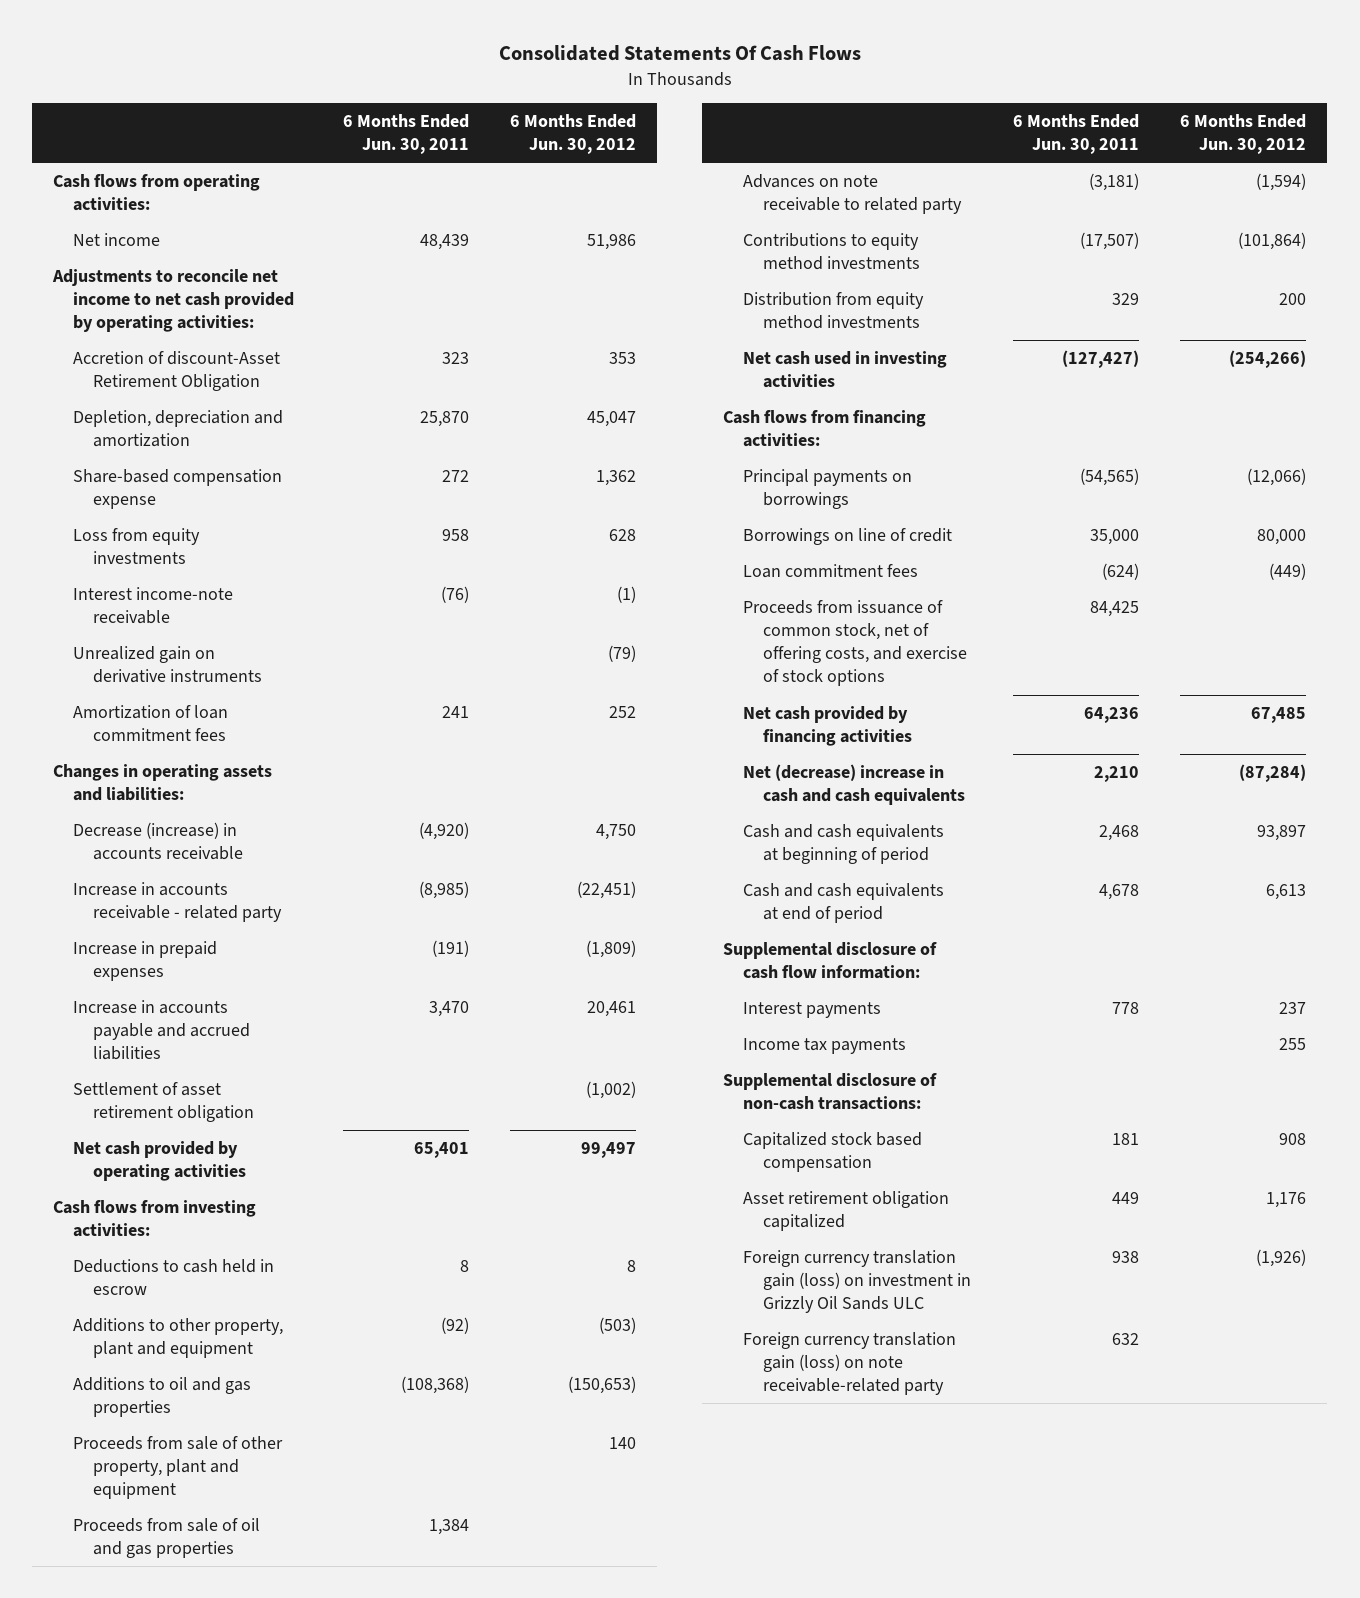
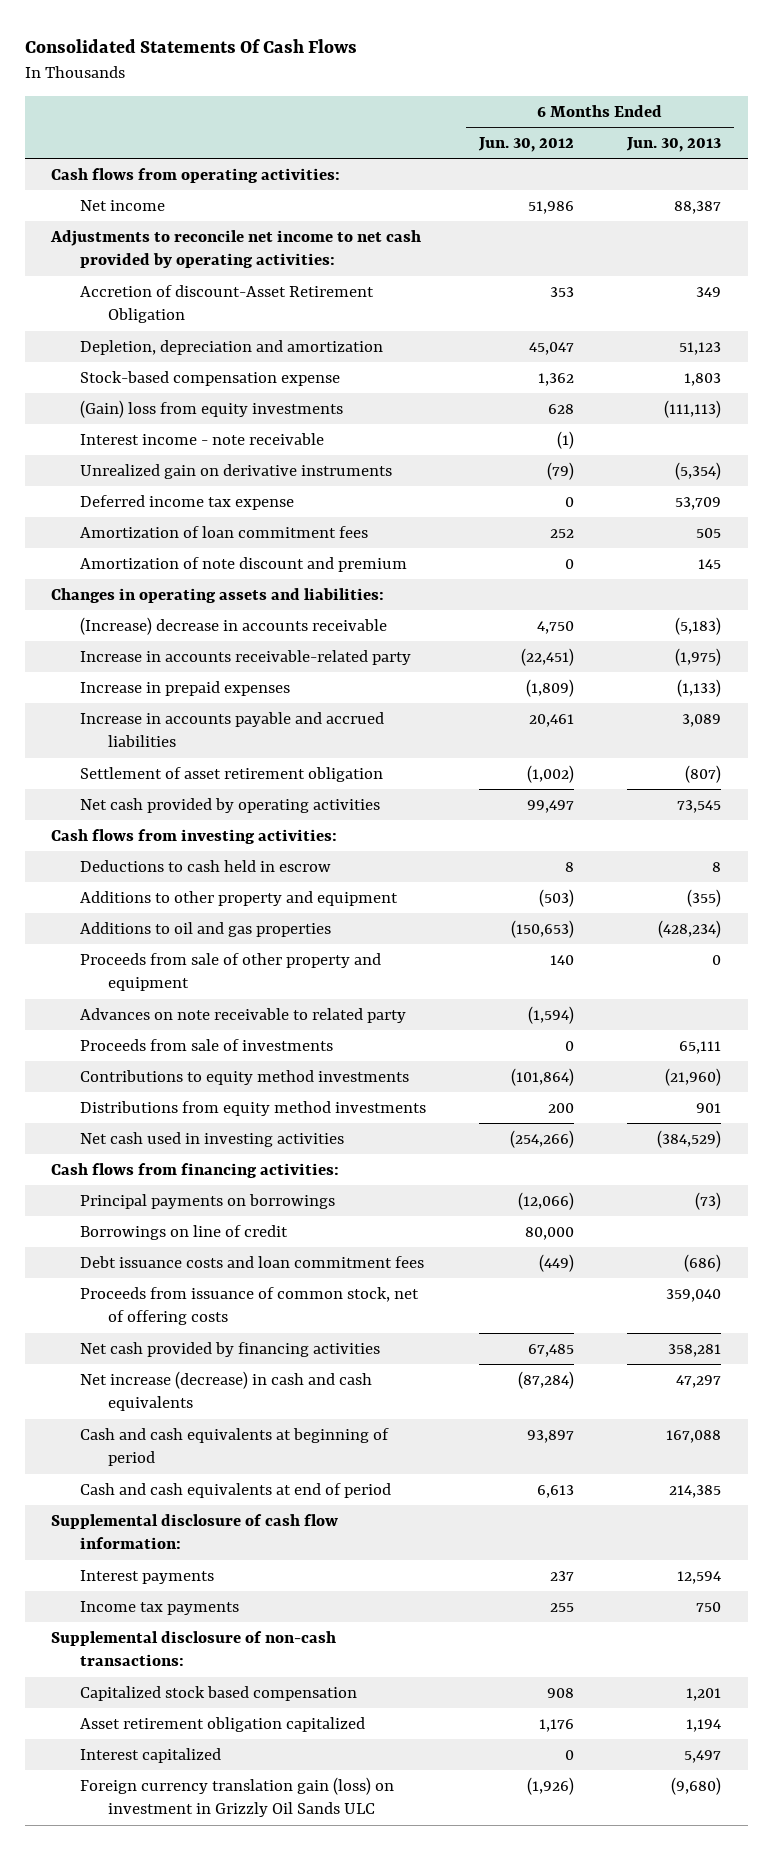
[342,113,469,154] 6 Months Ended Jun. 30, 2011 -> none
none -> [626,137,722,153] Jun. 30, 2013
[73,469,283,510] Share-based compensation expense -> [79,370,340,386] Stock-based compensation expense
[73,528,201,565] Loss from equity investments -> [79,399,343,418] (Gain) loss from equity investments
[73,587,234,625] Interest income-note receivable -> [79,432,324,445] Interest income - note receivable
none -> [79,494,294,510] Deferred income tax expense
none -> [79,556,407,572] Amortization of note discount and premium
[73,822,244,861] Decrease (increase) in accounts receivable -> [79,616,387,635] (Increase) decrease in accounts receivable
[73,882,283,923] Increase in accounts receivable - related party -> [79,649,411,665] Increase in accounts receivable-related party
[73,1318,284,1359] Additions to other property, plant and equipment -> [79,890,398,906] Additions to other property and equipment
[73,1518,261,1559] Proceeds from sale of oil and gas properties -> none
[73,1436,284,1500] Proceeds from sale of other property, plant and equipment -> [79,952,381,992] Proceeds from sale of other property and equipment
none -> [79,1038,333,1051] Proceeds from sale of investments
[743,292,925,330] Distribution from equity method investments -> [79,1100,426,1116] Distributions from equity method investments
[743,564,919,579] Loan commitment fees -> [79,1255,424,1268] Debt issuance costs and loan commitment fees
[743,600,968,687] Proceeds from issuance of common stock, net of offering costs, and exercise of stock options -> [79,1286,419,1326] Proceeds from issuance of common stock, net of offering costs
[743,764,966,806] Net (decrease) increase in cash and cash equivalents -> [79,1370,372,1412] Net increase (decrease) in cash and cash equivalents
none -> [79,1747,221,1763] Interest capitalized
[743,1332,957,1396] Foreign currency translation gain (loss) on note receivable-related party -> none

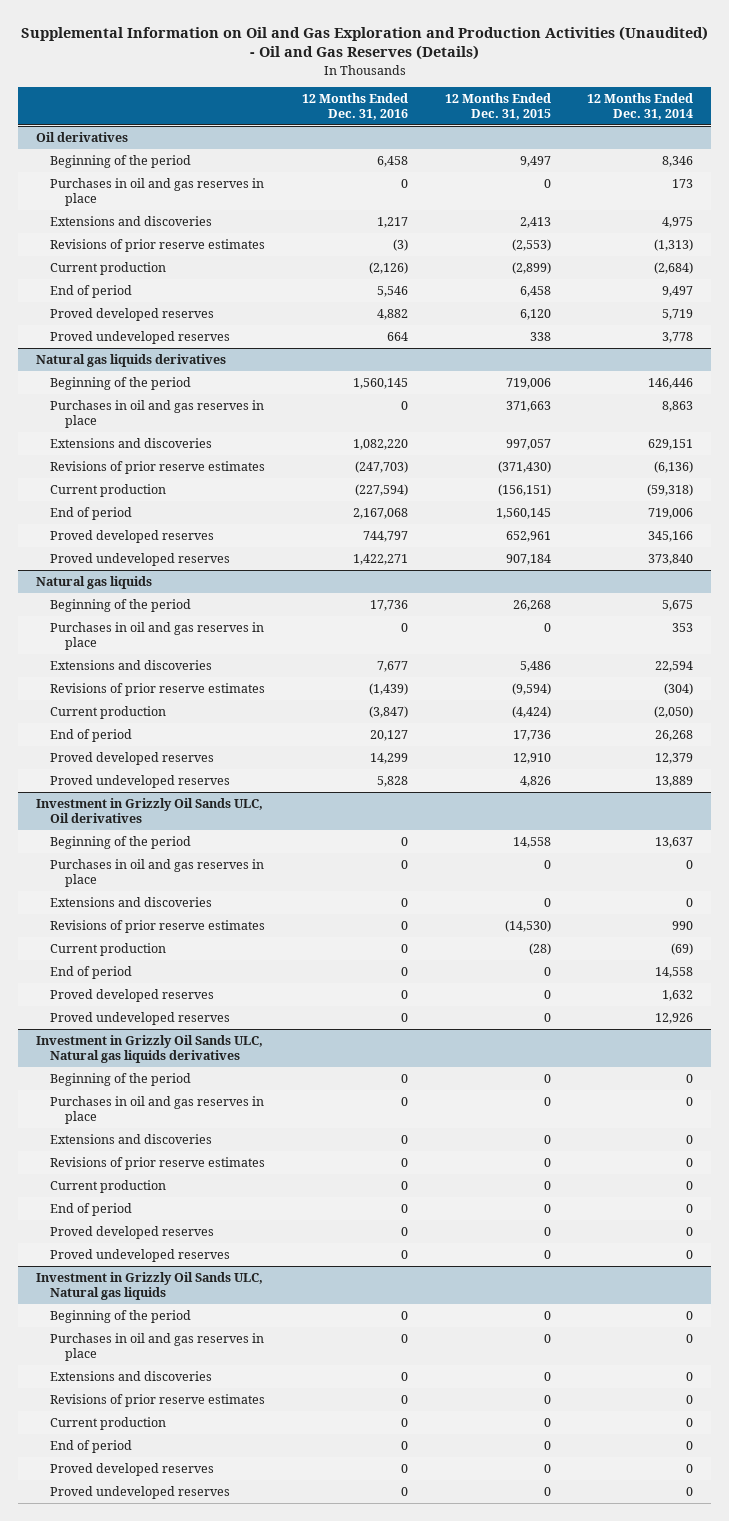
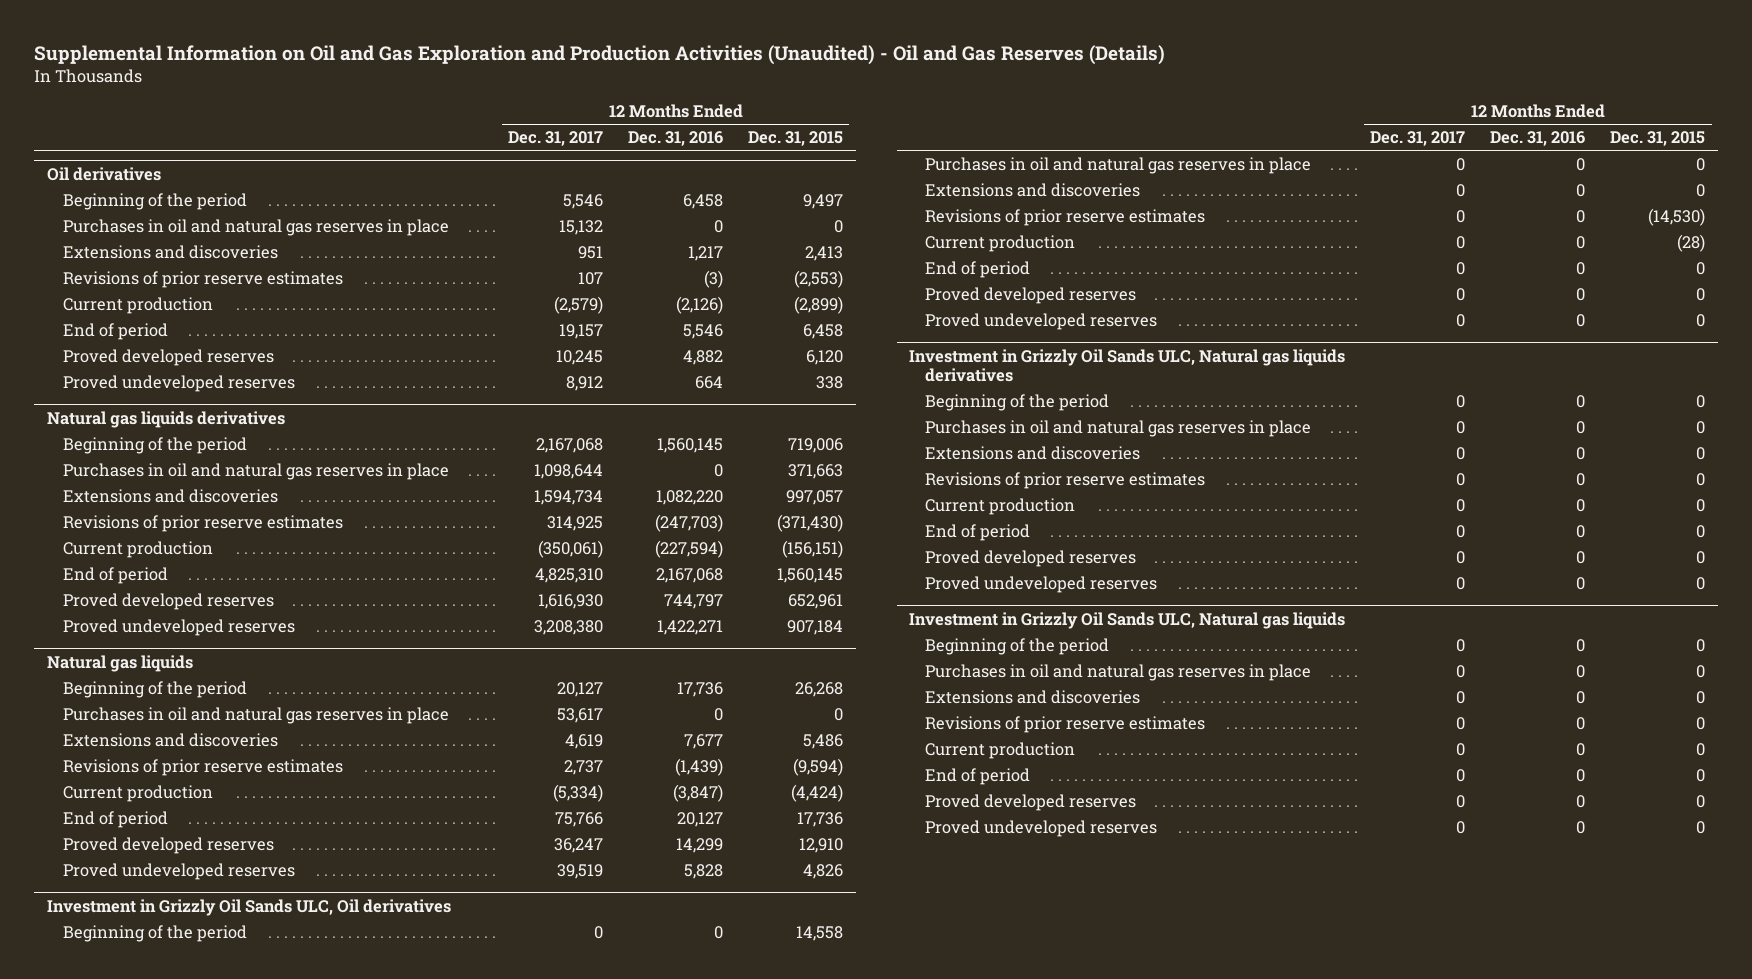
[587,93,694,121] 12 Months Ended Dec. 31, 2014 -> none
none -> [508,131,604,147] Dec. 31, 2017
[50,177,265,206] Purchases in oil and gas reserves in place -> [63,218,450,236] Purchases in oil and natural gas reserves in place
[50,399,265,428] Purchases in oil and gas reserves in place -> [63,462,450,480] Purchases in oil and natural gas reserves in place
[50,621,265,650] Purchases in oil and gas reserves in place -> [63,706,450,724] Purchases in oil and natural gas reserves in place
[50,858,265,887] Purchases in oil and gas reserves in place -> [925,156,1312,174] Purchases in oil and natural gas reserves in place
[50,1095,265,1124] Purchases in oil and gas reserves in place -> [925,419,1312,437] Purchases in oil and natural gas reserves in place
[50,1332,265,1361] Purchases in oil and gas reserves in place -> [925,663,1312,681] Purchases in oil and natural gas reserves in place

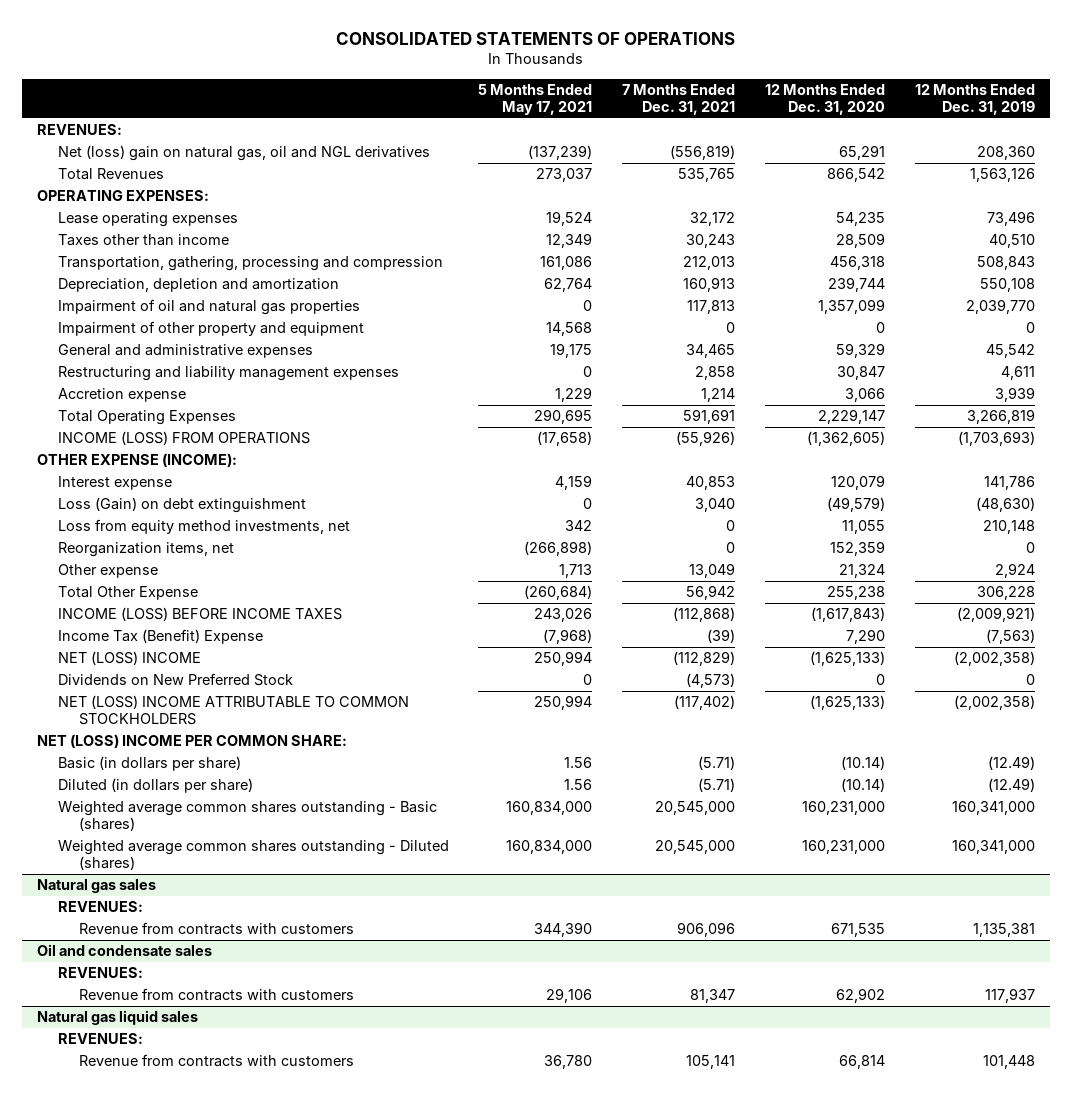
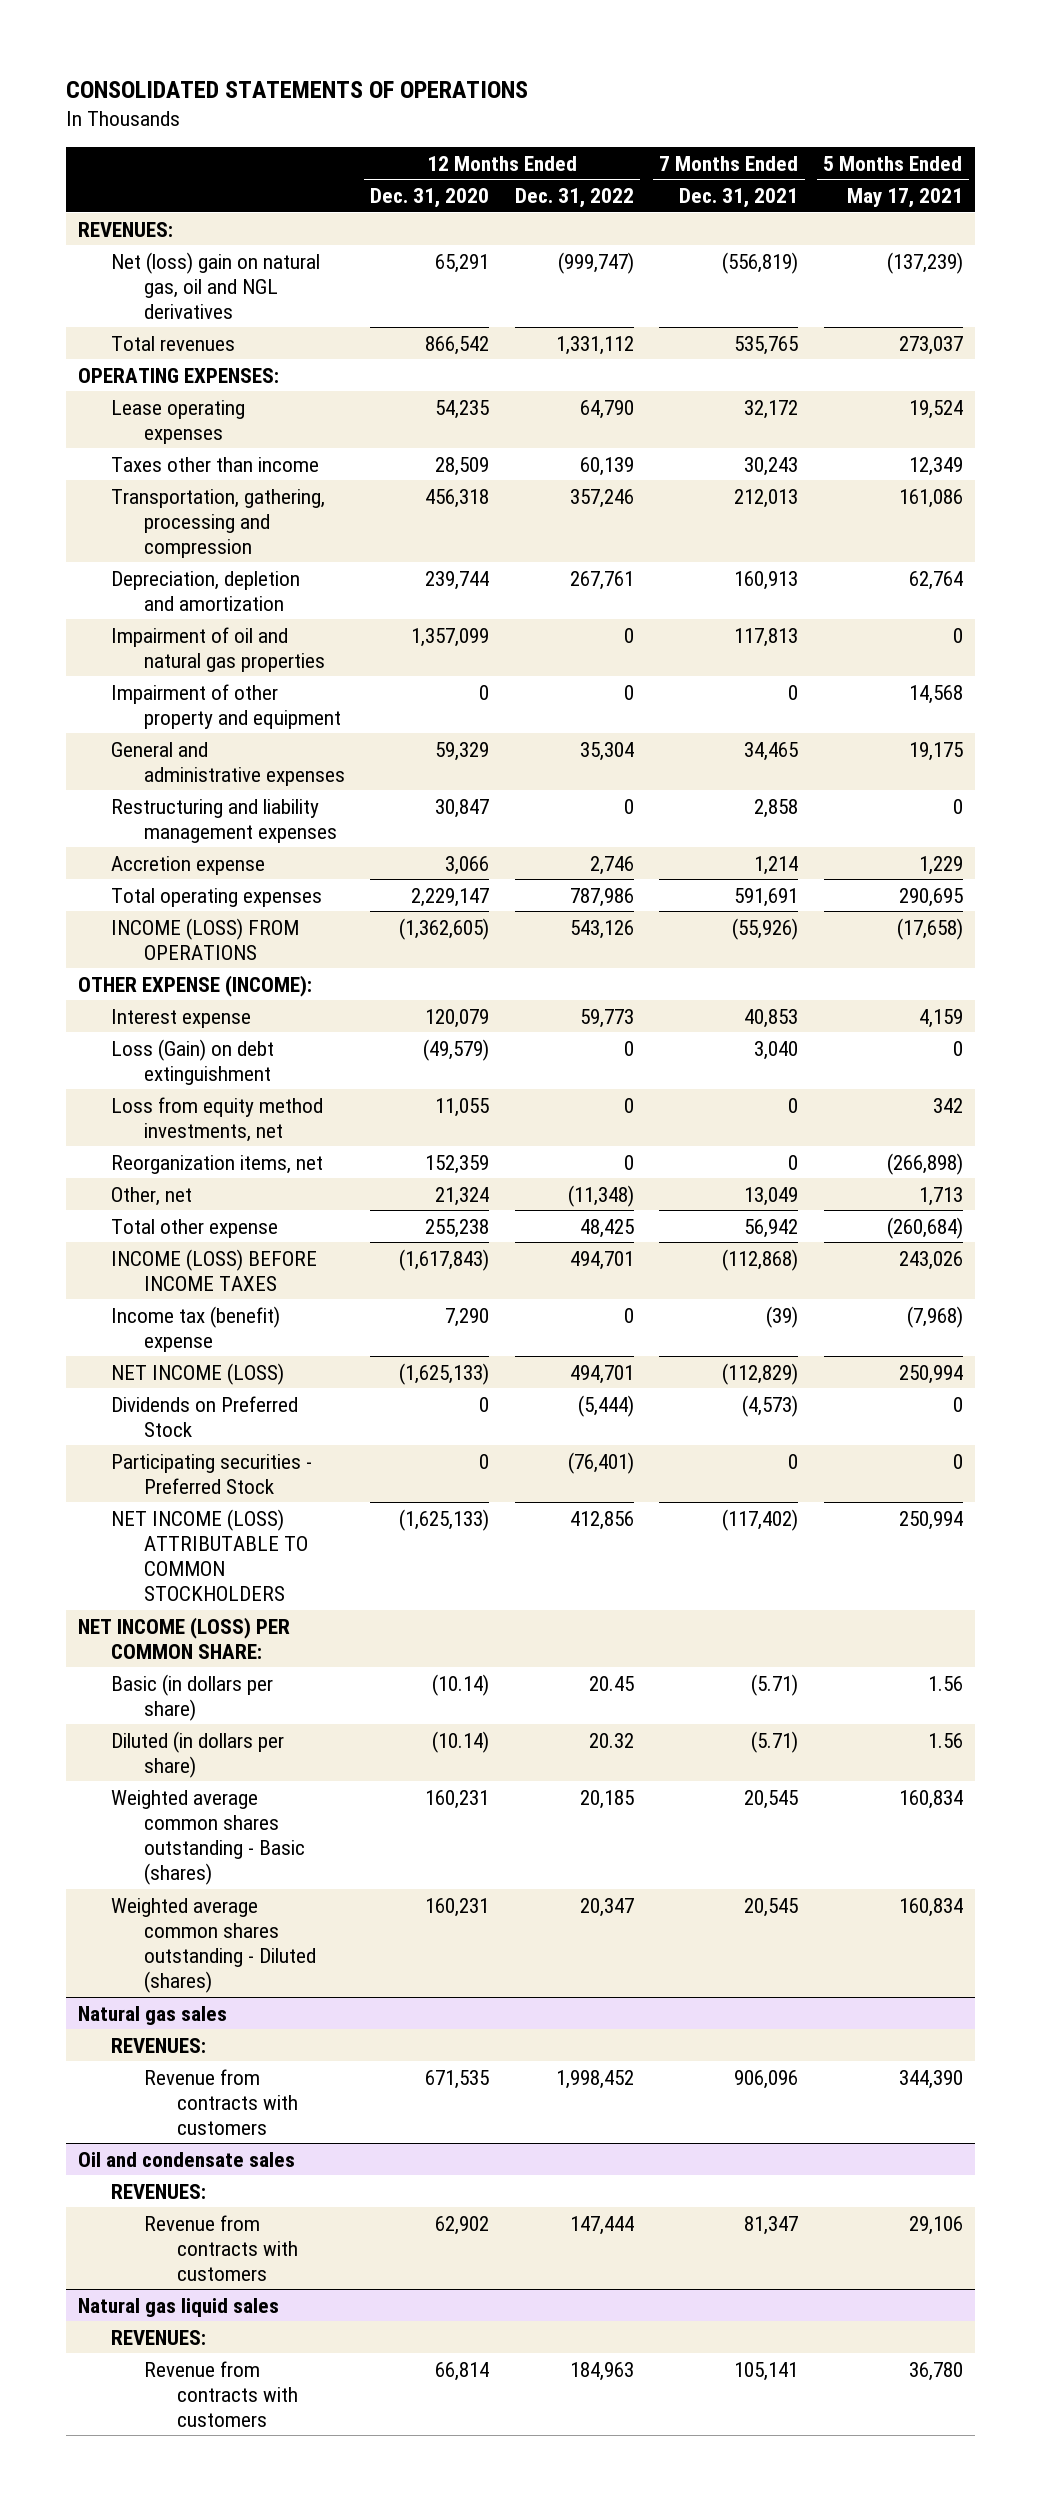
[914,84,1035,116] 12 Months Ended Dec. 31, 2019 -> none
none -> [514,187,634,208] Dec. 31, 2022
[57,168,164,181] Total Revenues -> [111,335,236,351] Total revenues
[57,410,236,426] Total Operating Expenses -> [111,887,323,907] Total operating expenses
[57,564,158,579] Other expense -> [111,1186,193,1206] Other, net
[57,586,198,601] Total Other Expense -> [111,1218,279,1238] Total other expense
[57,629,263,645] Income Tax (Benefit) Expense -> [111,1305,281,1352] Income tax (benefit) expense
[57,651,201,666] NET (LOSS) INCOME -> [111,1362,285,1385] NET INCOME (LOSS)
[57,673,293,687] Dividends on New Preferred Stock -> [111,1395,299,1437] Dividends on Preferred Stock
none -> [111,1453,313,1494] Participating securities - Preferred Stock
[57,695,409,726] NET (LOSS) INCOME ATTRIBUTABLE TO COMMON STOCKHOLDERS -> [111,1508,309,1601] NET INCOME (LOSS) ATTRIBUTABLE TO COMMON STOCKHOLDERS
[36,734,347,749] NET (LOSS) INCOME PER COMMON SHARE: -> [78,1616,291,1659] NET INCOME (LOSS) PER COMMON SHARE:
[506,801,593,816] 160,834,000 -> [898,1789,963,1809] 160,834
[655,801,736,816] 20,545,000 -> [744,1789,799,1809] 20,545
[802,801,886,816] 160,231,000 -> [425,1789,490,1809] 160,231
[506,840,593,855] 160,834,000 -> [898,1897,963,1917] 160,834
[655,840,736,855] 20,545,000 -> [744,1897,799,1917] 20,545
[802,840,886,855] 160,231,000 -> [425,1897,490,1917] 160,231

